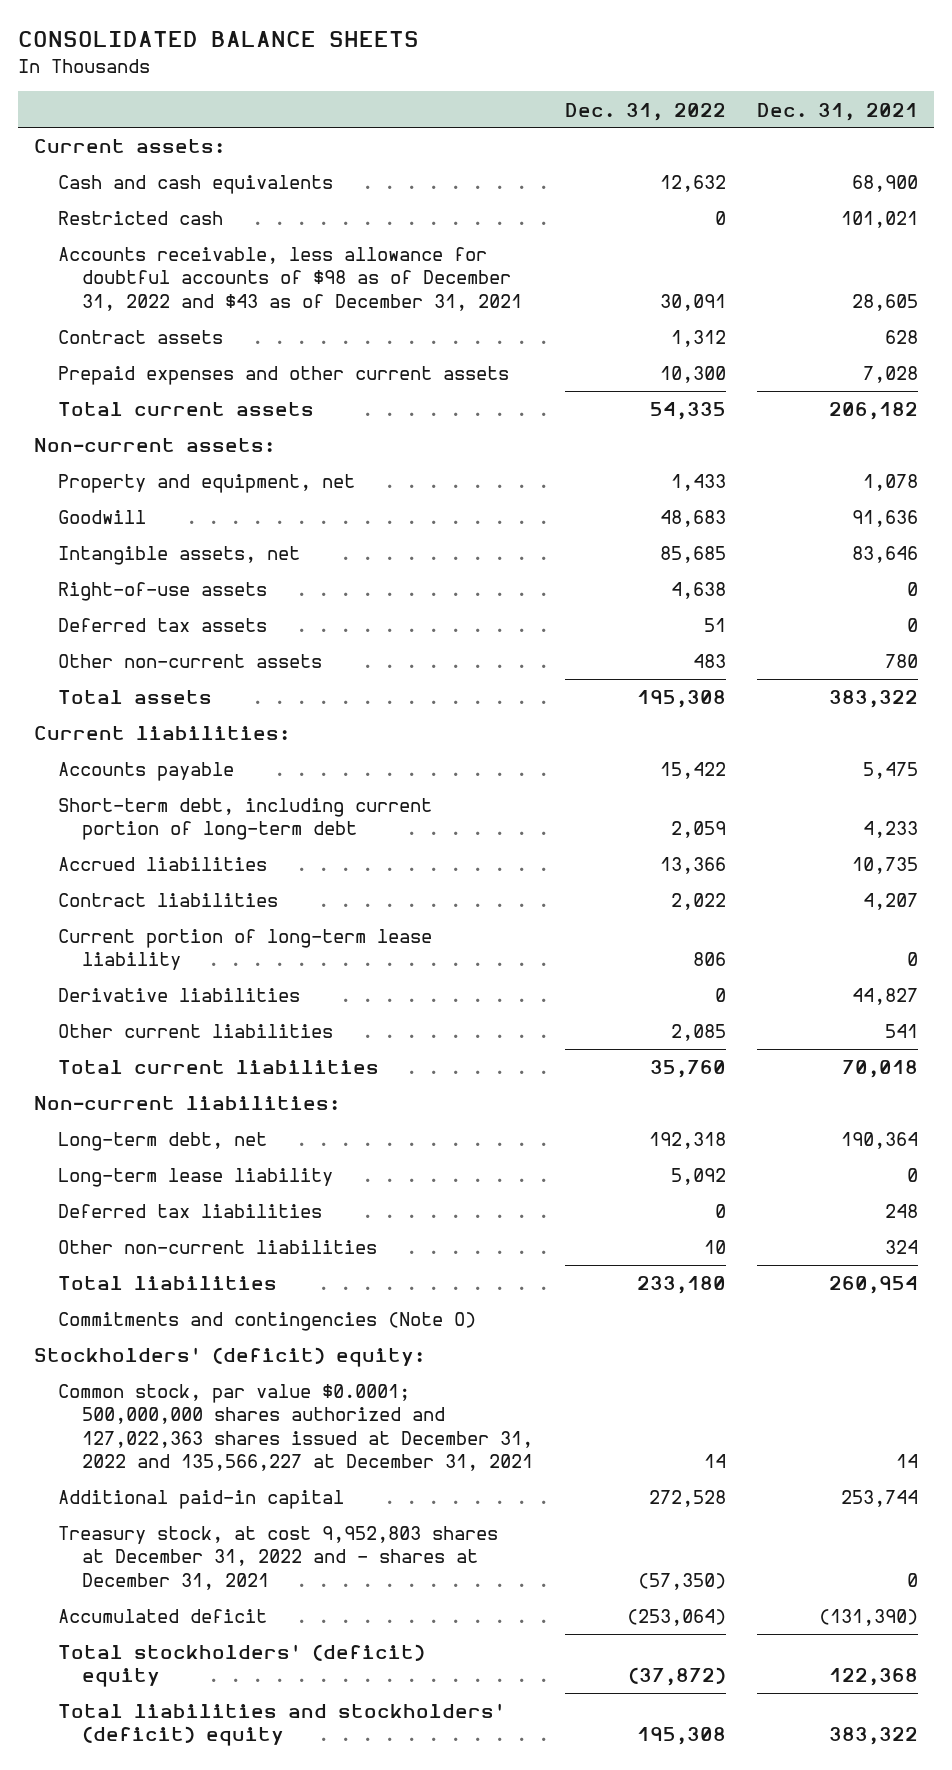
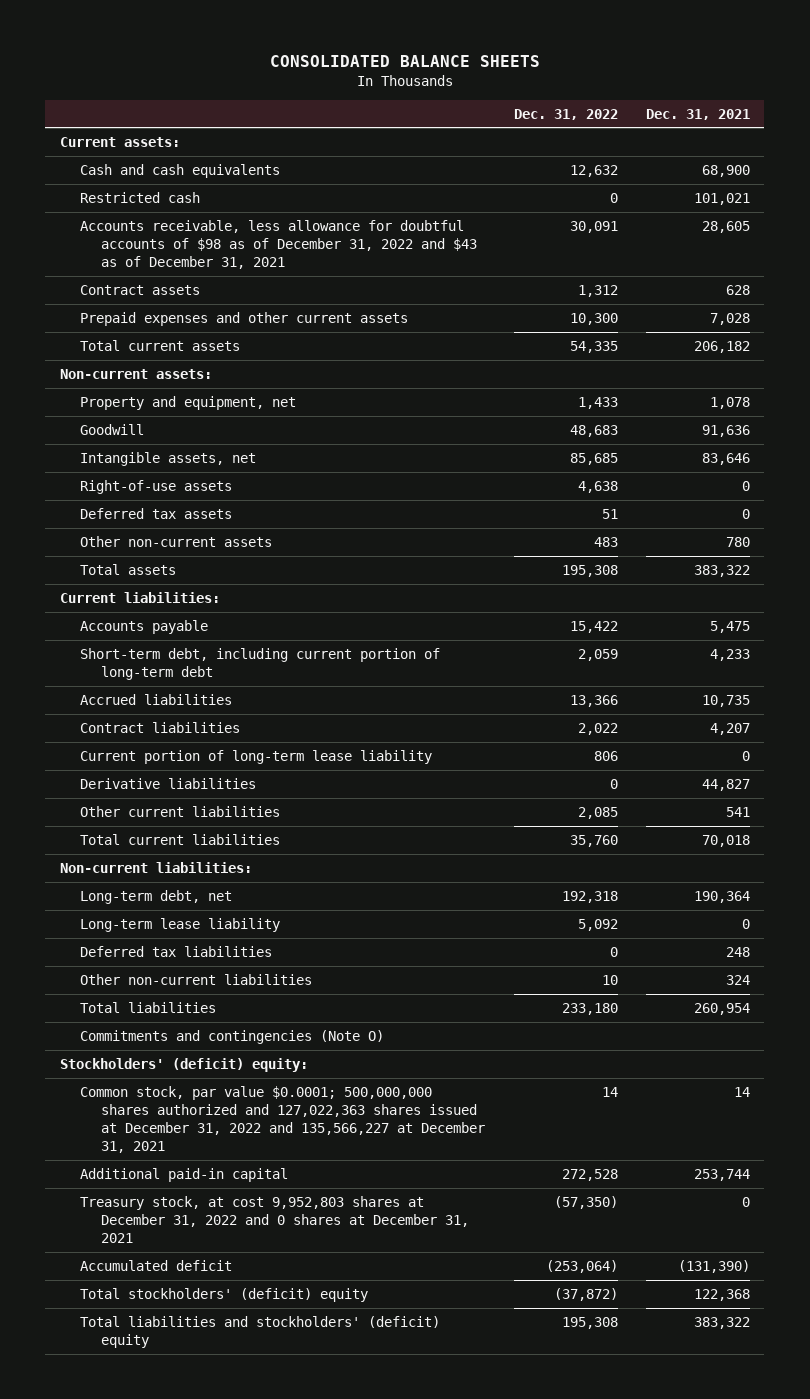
[58,1526,499,1590] Treasury stock, at cost 9,952,803 shares at December 31, 2022 and - shares at December 31, 2021 -> [80,1195,470,1243] Treasury stock, at cost 9,952,803 shares at December 31, 2022 and 0 shares at December 31, 2021

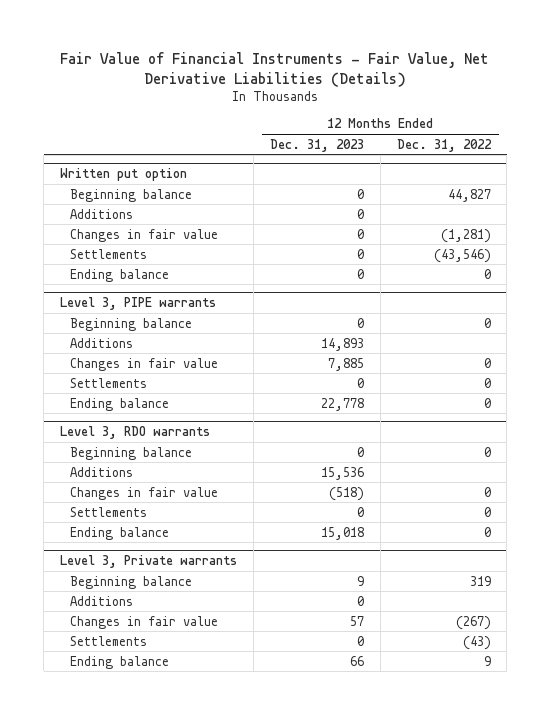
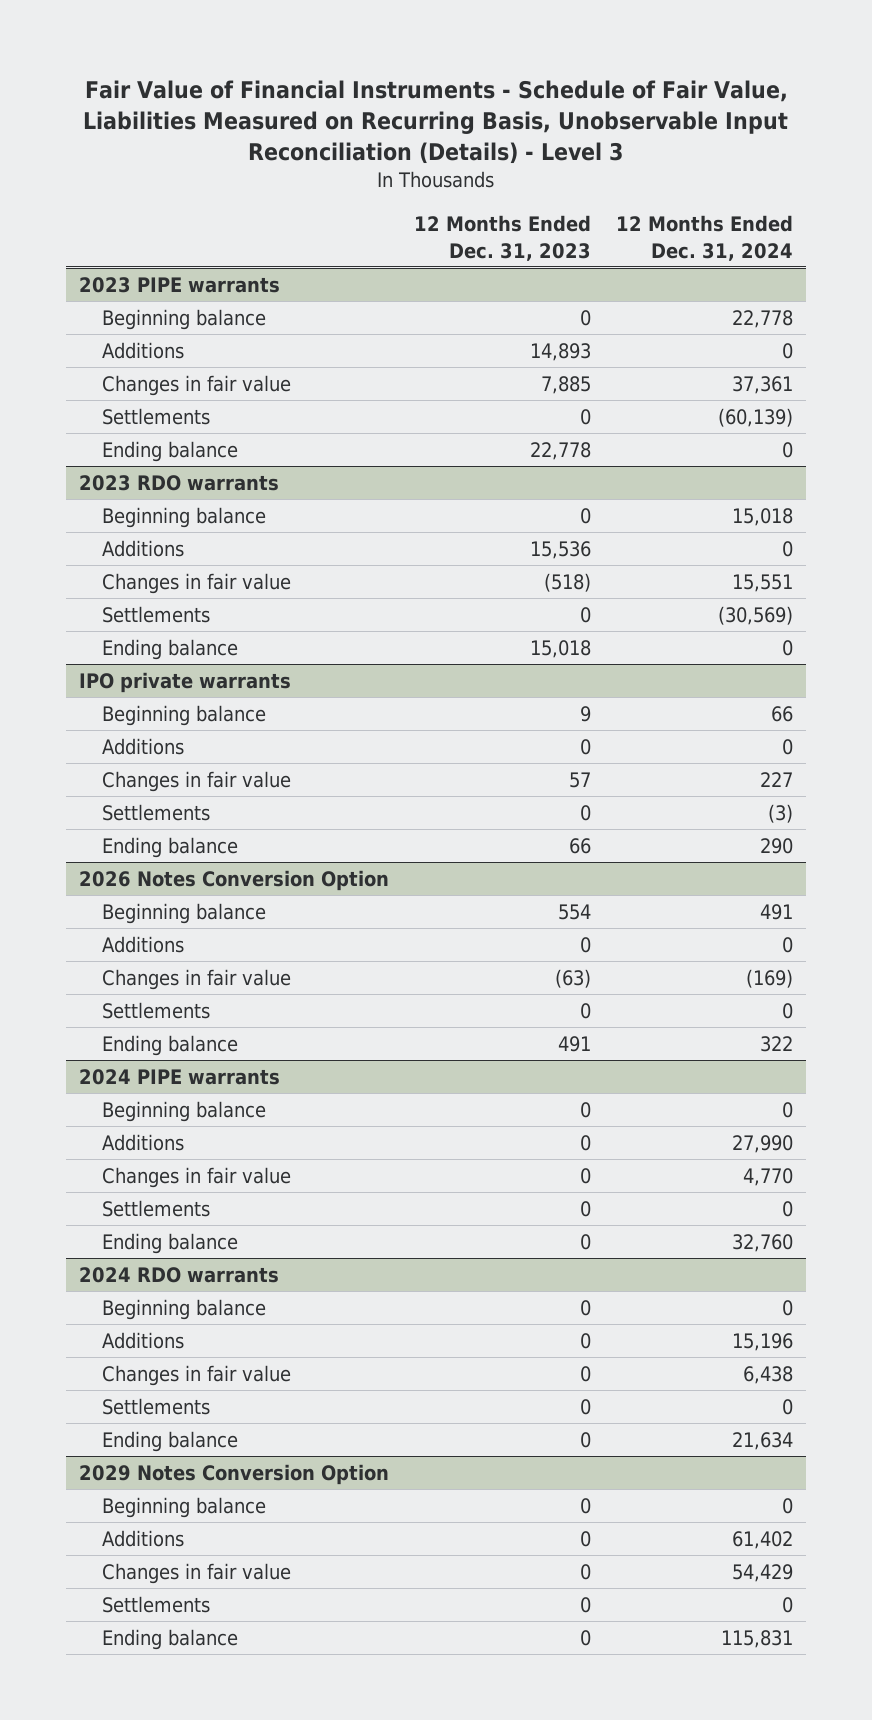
[60,51,490,87] Fair Value of Financial Instruments - Fair Value, Net Derivative Liabilities (Details) -> [83,79,789,165] Fair Value of Financial Instruments - Schedule of Fair Value, Liabilities Measured on Recurring Basis, Unobservable Input Reconciliation (Details) - Level 3
[396,138,492,152] Dec. 31, 2022 -> none
none -> [616,215,794,261] 12 Months Ended Dec. 31, 2024
[60,167,188,181] Written put option -> none
[70,188,193,202] Beginning balance -> none
[70,208,134,219] Additions -> none
[70,228,219,242] Changes in fair value -> none
[70,248,148,259] Settlements -> none
[70,268,170,282] Ending balance -> none
[60,296,217,310] Level 3, PIPE warrants -> none
none -> [78,276,280,293] 2023 PIPE warrants
[60,425,211,439] Level 3, RDO warrants -> none
none -> [78,474,279,491] 2023 RDO warrants
[60,554,238,568] Level 3, Private warrants -> none
none -> [78,671,291,693] IPO private warrants
none -> [78,869,389,891] 2026 Notes Conversion Option
none -> [101,902,266,924] Beginning balance
none -> [101,935,184,953] Additions
none -> [101,968,291,990] Changes in fair value
none -> [101,1001,210,1019] Settlements
none -> [101,1034,238,1056] Ending balance
none -> [78,1068,280,1085] 2024 PIPE warrants
none -> [101,1100,266,1122] Beginning balance
none -> [101,1133,184,1151] Additions
none -> [101,1166,291,1188] Changes in fair value
none -> [101,1199,210,1217] Settlements
none -> [101,1232,238,1254] Ending balance
none -> [78,1266,279,1283] 2024 RDO warrants
none -> [101,1298,266,1320] Beginning balance
none -> [101,1331,184,1349] Additions
none -> [101,1364,291,1386] Changes in fair value
none -> [101,1397,210,1415] Settlements
none -> [101,1430,238,1452] Ending balance
none -> [78,1463,389,1485] 2029 Notes Conversion Option
none -> [101,1496,266,1518] Beginning balance
none -> [101,1529,184,1547] Additions
none -> [101,1562,291,1584] Changes in fair value
none -> [101,1595,210,1613] Settlements
none -> [101,1628,238,1650] Ending balance

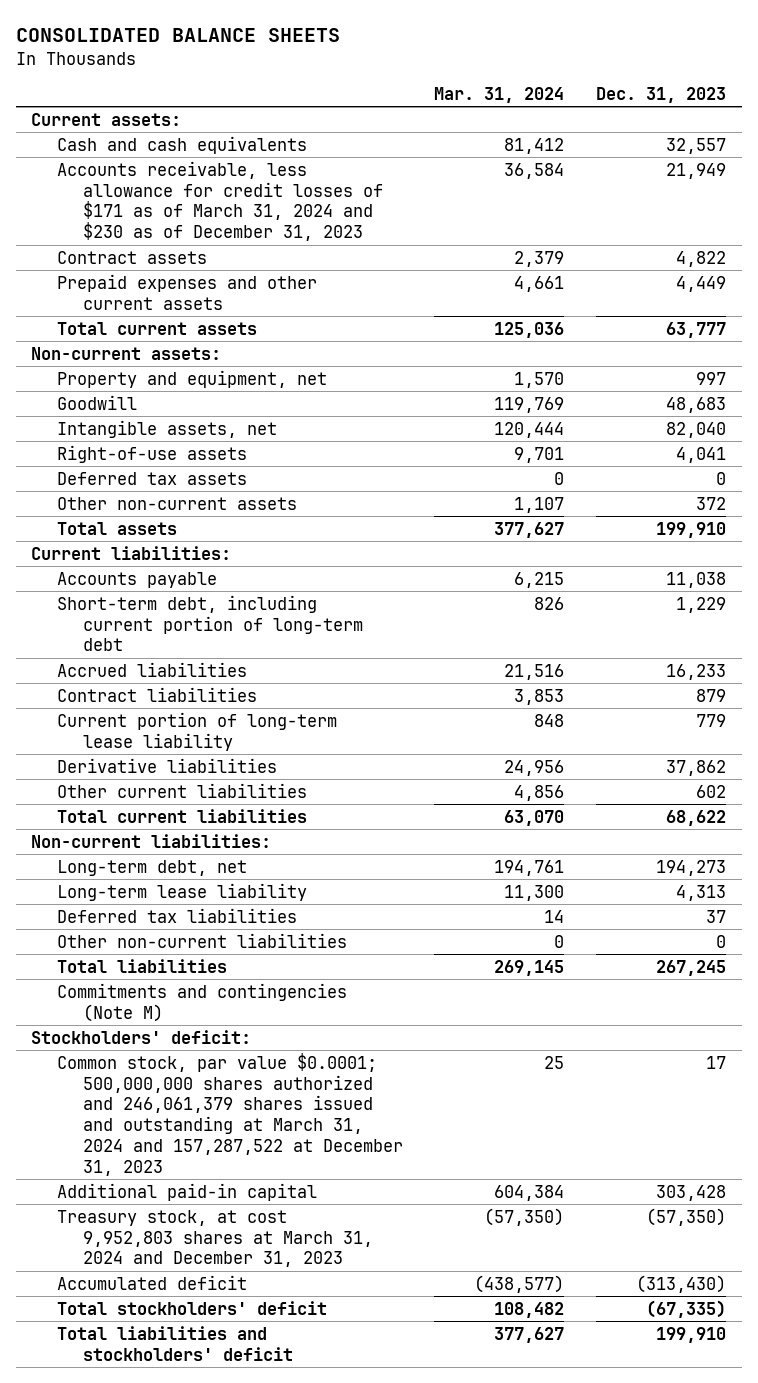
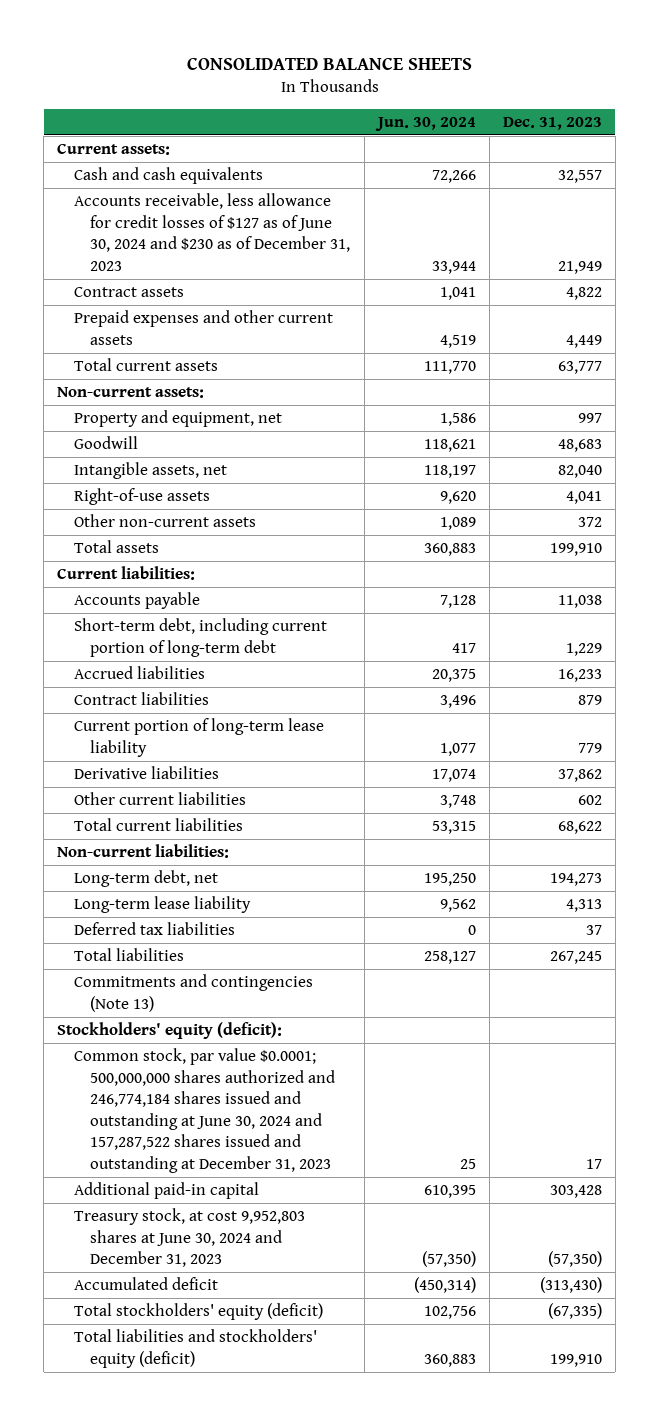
[434,87,565,104] Mar. 31, 2024 -> none
none -> [374,116,476,131] Jun. 30, 2024
[57,160,383,242] Accounts receivable, less allowance for credit losses of $171 as of March 31, 2024 and $230 as of December 31, 2023 -> [73,193,351,271] Accounts receivable, less allowance for credit losses of $127 as of June 30, 2024 and $230 as of December 31, 2023
[57,471,248,485] Deferred tax assets -> none
[57,932,348,948] Other non-current liabilities -> none
[57,982,348,1022] Commitments and contingencies (Note M) -> [73,974,313,1012] Commitments and contingencies (Note 13)
[31,1029,252,1044] Stockholders' deficit: -> [57,1022,283,1040] Stockholders' equity (deficit):
[57,1052,403,1177] Common stock, par value $0.0001; 500,000,000 shares authorized and 246,061,379 shares issued and outstanding at March 31, 2024 and 157,287,522 at December 31, 2023 -> [73,1048,336,1173] Common stock, par value $0.0001; 500,000,000 shares authorized and 246,774,184 shares issued and outstanding at June 30, 2024 and 157,287,522 shares issued and outstanding at December 31, 2023
[57,1209,373,1268] Treasury stock, at cost 9,952,803 shares at March 31, 2024 and December 31, 2023 -> [73,1208,305,1268] Treasury stock, at cost 9,952,803 shares at June 30, 2024 and December 31, 2023
[57,1300,328,1315] Total stockholders' deficit -> [73,1303,323,1321] Total stockholders' equity (deficit)
[57,1325,293,1361] Total liabilities and stockholders' deficit -> [73,1329,317,1368] Total liabilities and stockholders' equity (deficit)

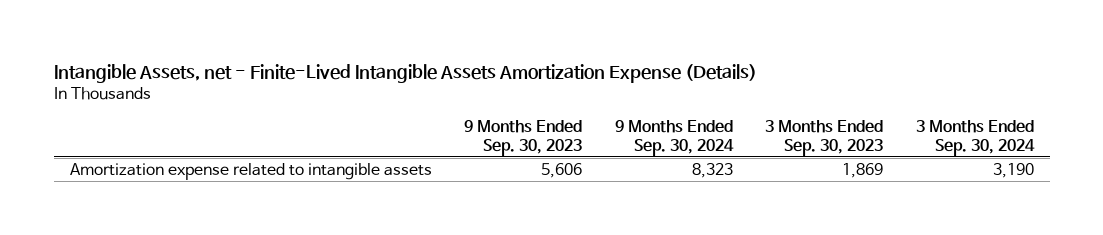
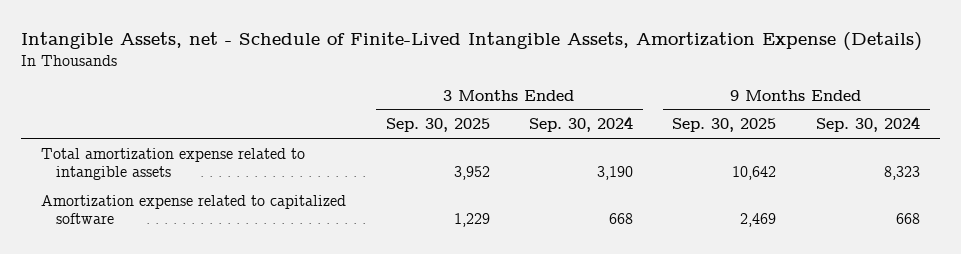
[53,63,757,83] Intangible Assets, net - Finite-Lived Intangible Assets Amortization Expense (Details) -> [21,32,923,52] Intangible Assets, net - Schedule of Finite-Lived Intangible Assets, Amortization Expense (Details)
[464,120,583,156] 9 Months Ended Sep. 30, 2023 -> none
[765,120,884,156] 3 Months Ended Sep. 30, 2023 -> none
none -> [385,118,490,133] Sep. 30, 2025
none -> [672,118,777,133] Sep. 30, 2025
[69,163,432,181] Amortization expense related to intangible assets -> [41,147,306,180] Total amortization expense related to intangible assets
none -> [41,194,347,224] Amortization expense related to capitalized software

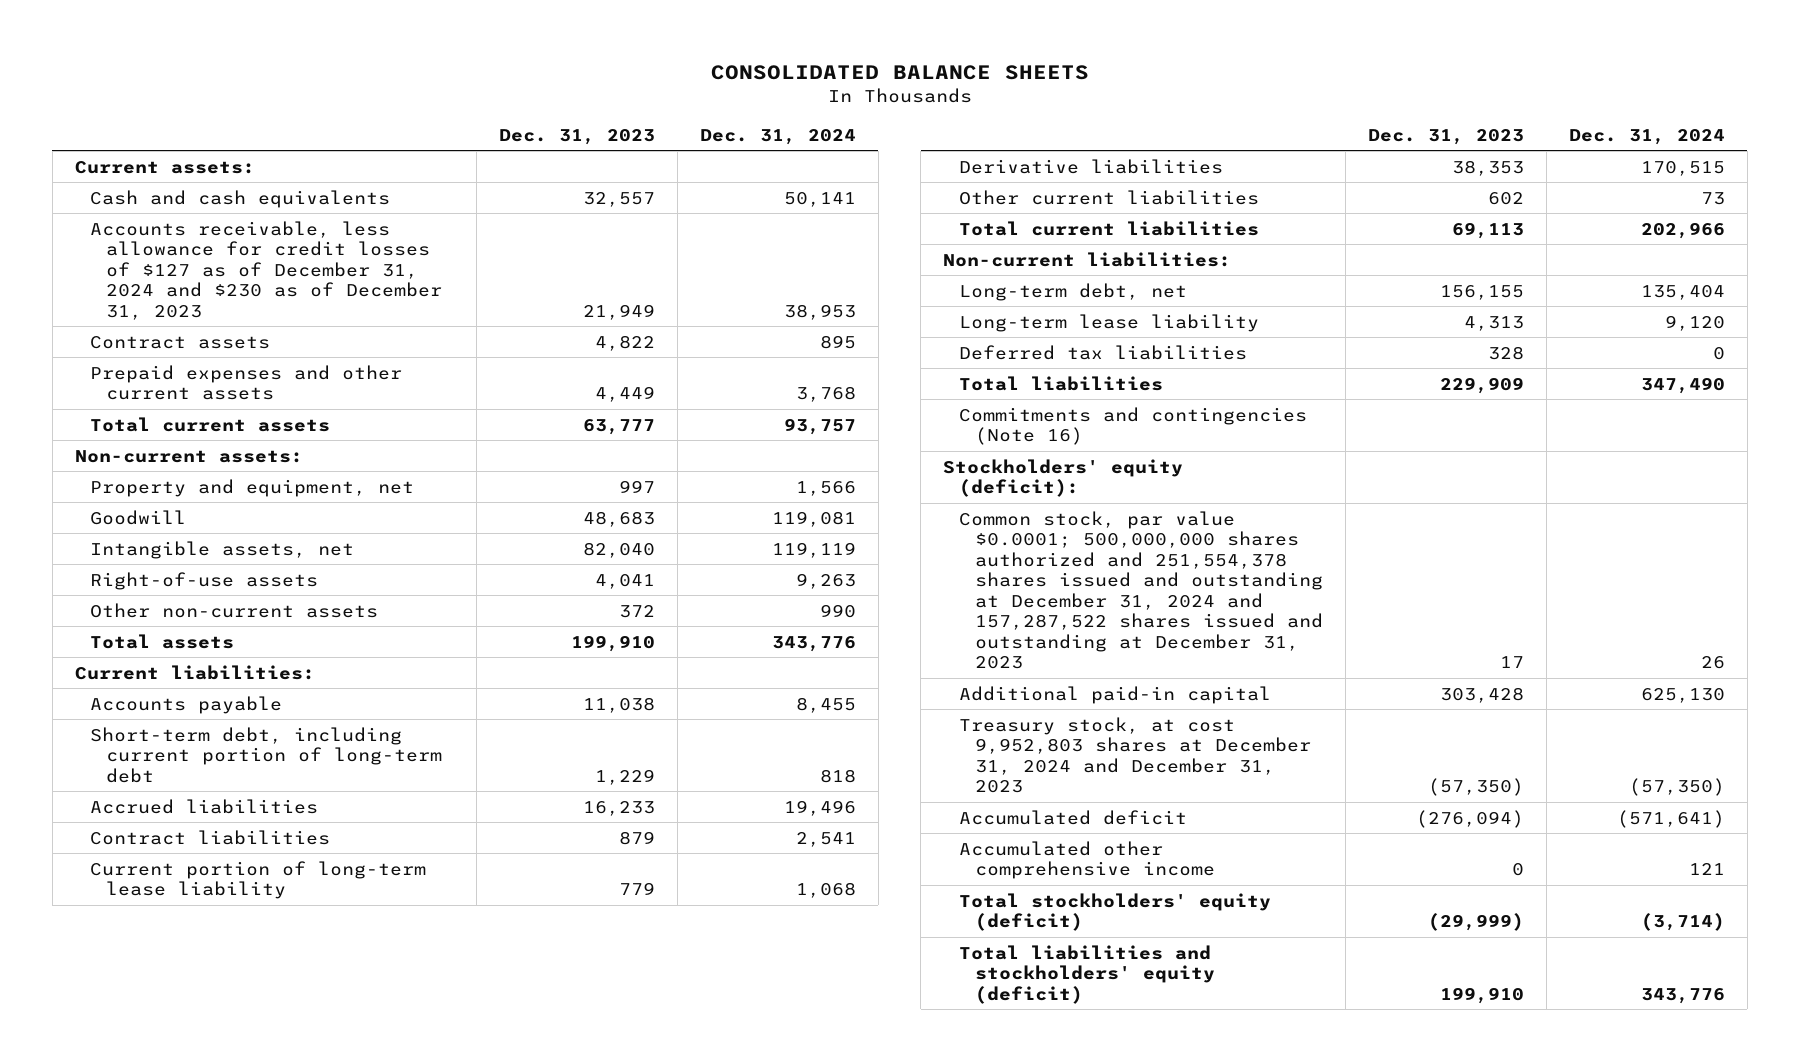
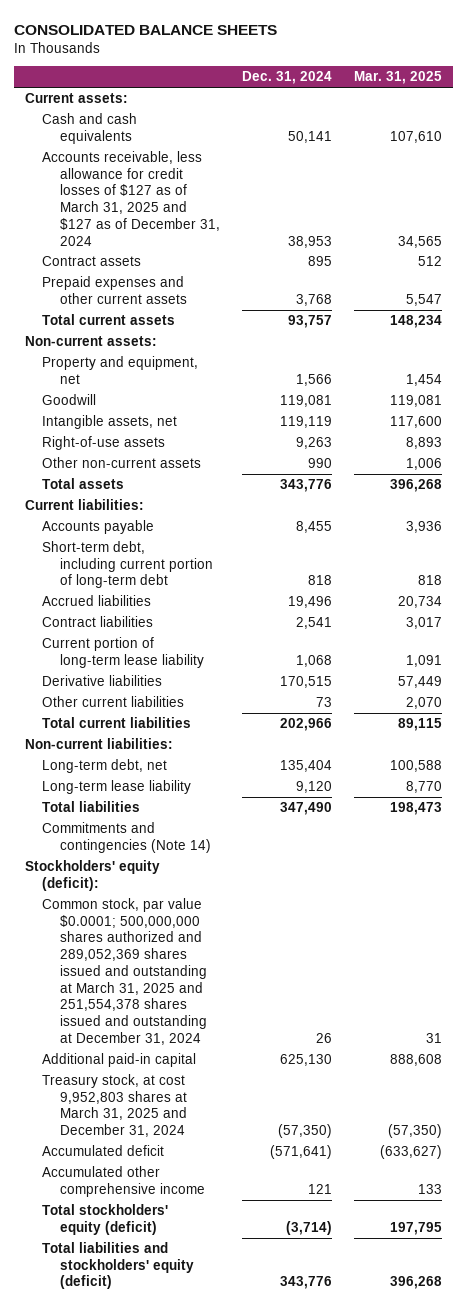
[498,128,655,145] Dec. 31, 2023 -> none
none -> [354,71,443,85] Mar. 31, 2025
[90,220,442,320] Accounts receivable, less allowance for credit losses of $127 as of December 31, 2024 and $230 as of December 31, 2023 -> [42,151,220,246] Accounts receivable, less allowance for credit losses of $127 as of March 31, 2025 and $127 as of December 31, 2024
[958,344,1247,360] Deferred tax liabilities -> none
[958,406,1307,446] Commitments and contingencies (Note 16) -> [42,822,211,853] Commitments and contingencies (Note 14)
[958,510,1323,670] Common stock, par value $0.0001; 500,000,000 shares authorized and 251,554,378 shares issued and outstanding at December 31, 2024 and 157,287,522 shares issued and outstanding at December 31, 2023 -> [42,898,207,1045] Common stock, par value $0.0001; 500,000,000 shares authorized and 289,052,369 shares issued and outstanding at March 31, 2025 and 251,554,378 shares issued and outstanding at December 31, 2024
[958,716,1311,794] Treasury stock, at cost 9,952,803 shares at December 31, 2024 and December 31, 2023 -> [42,1074,187,1138] Treasury stock, at cost 9,952,803 shares at March 31, 2025 and December 31, 2024

